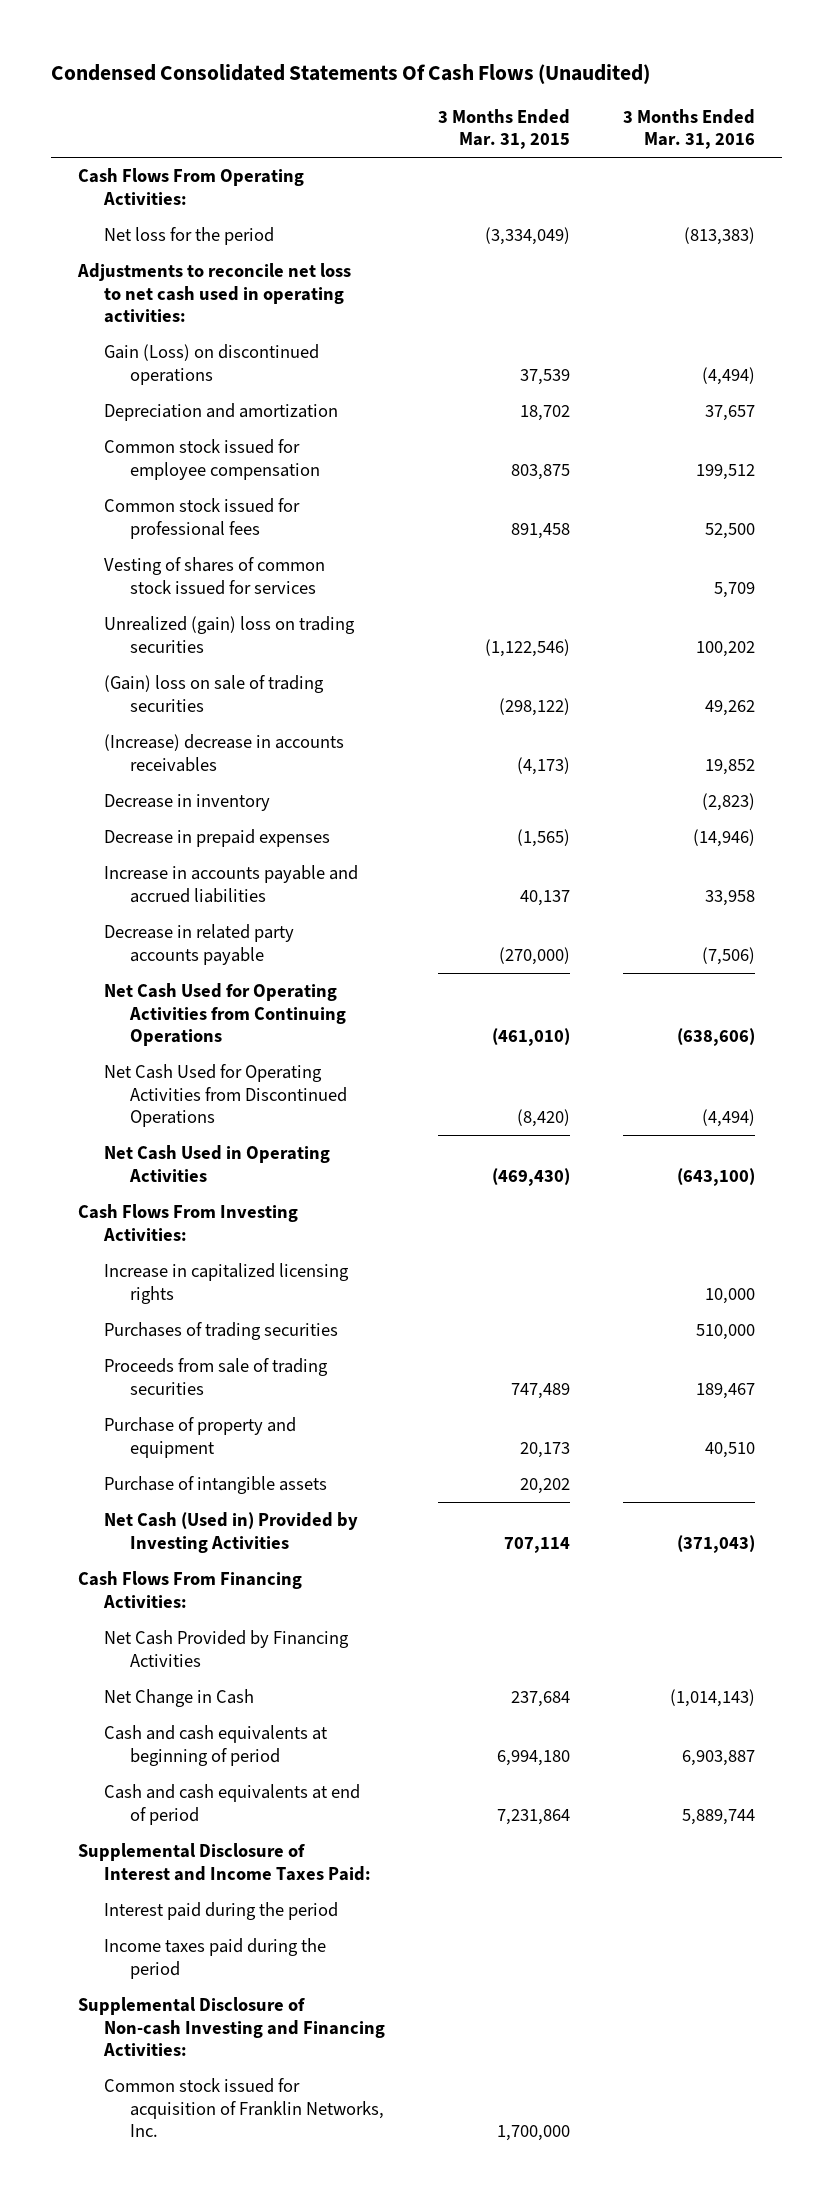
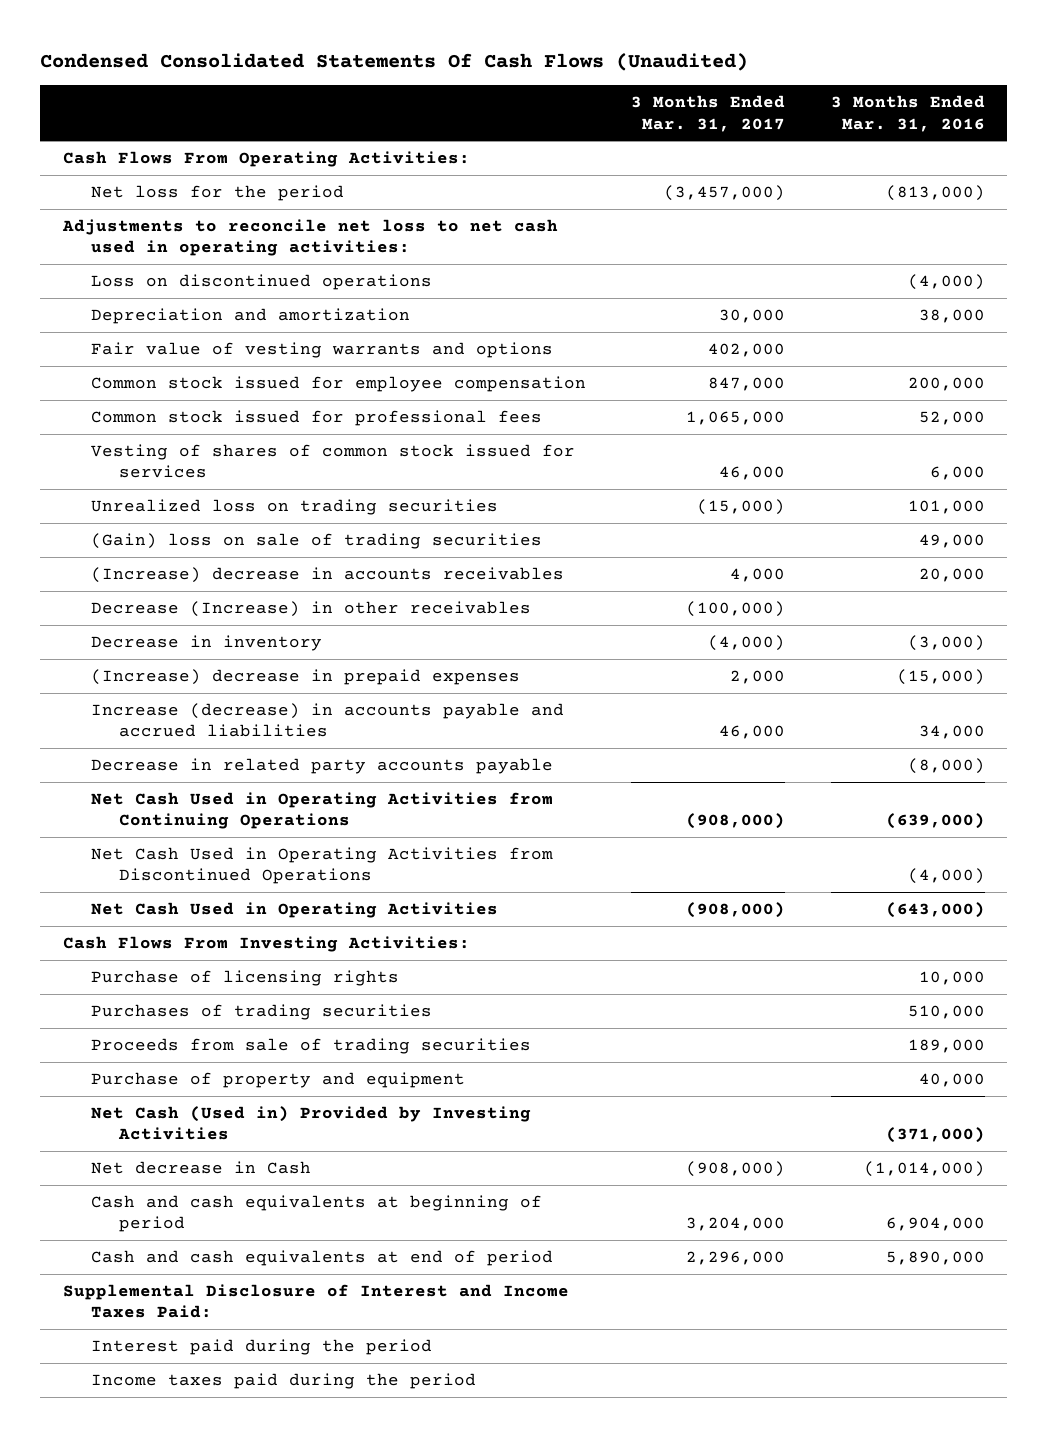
[438,108,571,150] 3 Months Ended Mar. 31, 2015 -> none
none -> [631,95,786,132] 3 Months Ended Mar. 31, 2017
[684,227,756,246] (813,383) -> [885,185,985,202] (813,000)
[104,344,320,385] Gain (Loss) on discontinued operations -> [90,274,432,291] Loss on discontinued operations
[702,366,756,385] (4,494) -> [907,274,985,291] (4,000)
[705,405,756,422] 37,657 -> [918,309,985,324] 38,000
none -> [90,342,553,359] Fair value of vesting warrants and options
[696,463,756,480] 199,512 -> [907,377,985,392] 200,000
[705,522,756,539] 52,500 -> [918,411,985,426] 52,000
[714,581,756,598] 5,709 -> [929,466,985,481] 6,000
[104,616,356,653] Unrealized (gain) loss on trading securities -> [90,499,498,516] Unrealized loss on trading securities
[696,640,756,657] 100,202 -> [907,500,985,515] 101,000
[705,699,756,716] 49,262 -> [918,534,985,549] 49,000
[705,758,756,775] 19,852 -> [918,568,985,583] 20,000
none -> [90,601,531,618] Decrease (Increase) in other receivables
[702,793,756,812] (2,823) -> [907,635,985,652] (3,000)
[104,829,331,848] Decrease in prepaid expenses -> [90,669,520,686] (Increase) decrease in prepaid expenses
[693,829,756,848] (14,946) -> [896,669,985,686] (15,000)
[104,865,359,903] Increase in accounts payable and accrued liabilities -> [90,703,564,738] Increase (decrease) in accounts payable and accrued liabilities
[705,889,756,906] 33,958 -> [918,725,985,740] 34,000
[702,946,756,965] (7,506) -> [907,758,985,775] (8,000)
[104,983,347,1047] Net Cash Used for Operating Activities from Continuing Operations -> [90,792,553,830] Net Cash Used in Operating Activities from Continuing Operations
[677,1028,756,1047] (638,606) -> [885,813,985,830] (639,000)
[104,1064,348,1128] Net Cash Used for Operating Activities from Discontinued Operations -> [90,847,553,885] Net Cash Used in Operating Activities from Discontinued Operations
[702,1109,756,1128] (4,494) -> [907,868,985,885] (4,000)
[677,1167,756,1186] (643,100) -> [885,902,985,919] (643,000)
[104,1263,350,1304] Increase in capitalized licensing rights -> [90,970,399,987] Purchase of licensing rights
[104,1476,328,1495] Purchase of intangible assets -> none
[77,1571,302,1608] Cash Flows From Financing Activities: -> none
[104,1630,350,1667] Net Cash Provided by Financing Activities -> none
[696,1382,756,1399] 189,467 -> [907,1039,985,1054] 189,000
[705,1441,756,1458] 40,510 -> [918,1073,985,1088] 40,000
[677,1534,756,1553] (371,043) -> [885,1127,985,1144] (371,000)
[104,1689,255,1708] Net Change in Cash -> [90,1161,311,1175] Net decrease in Cash
[670,1689,756,1708] (1,014,143) -> [863,1161,985,1178] (1,014,000)
[682,1749,756,1766] 6,903,887 -> [885,1217,985,1232] 6,904,000
[682,1808,756,1825] 5,889,744 -> [885,1251,985,1266] 5,890,000
[77,1997,386,2057] Supplemental Disclosure of Non-cash Investing and Financing Activities: -> none
[104,2078,385,2138] Common stock issued for acquisition of Franklin Networks, Inc. -> none

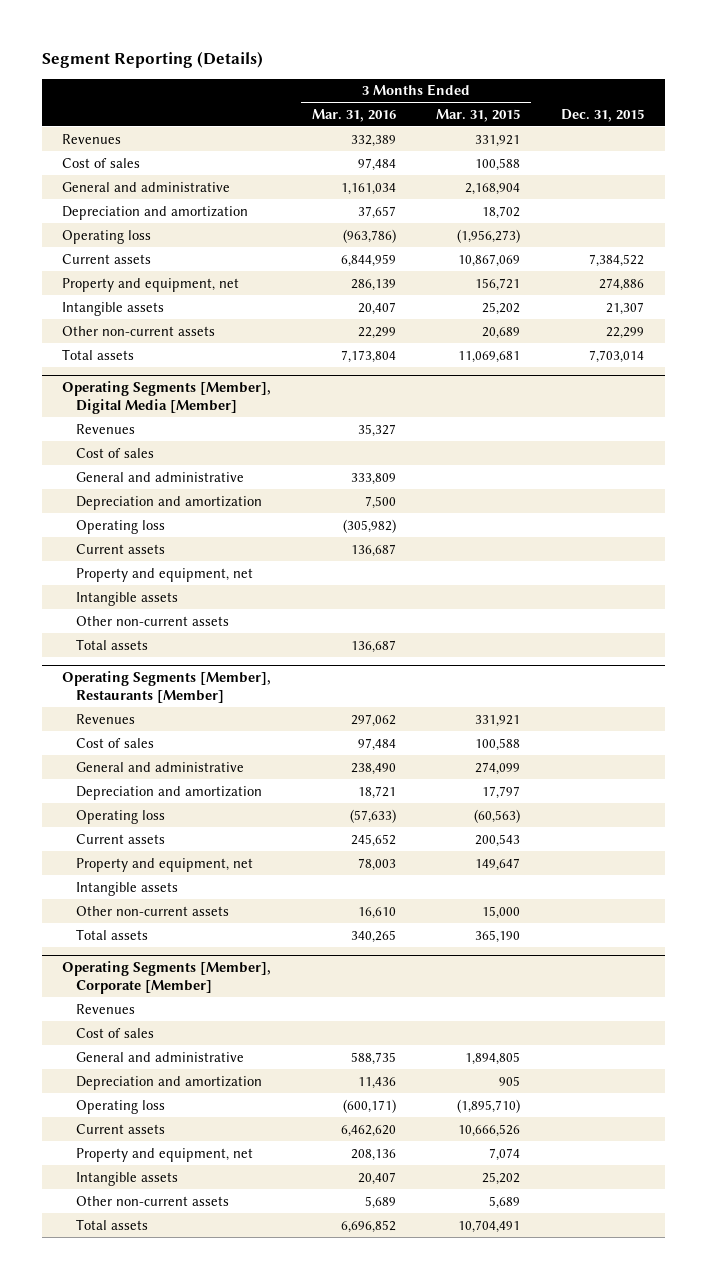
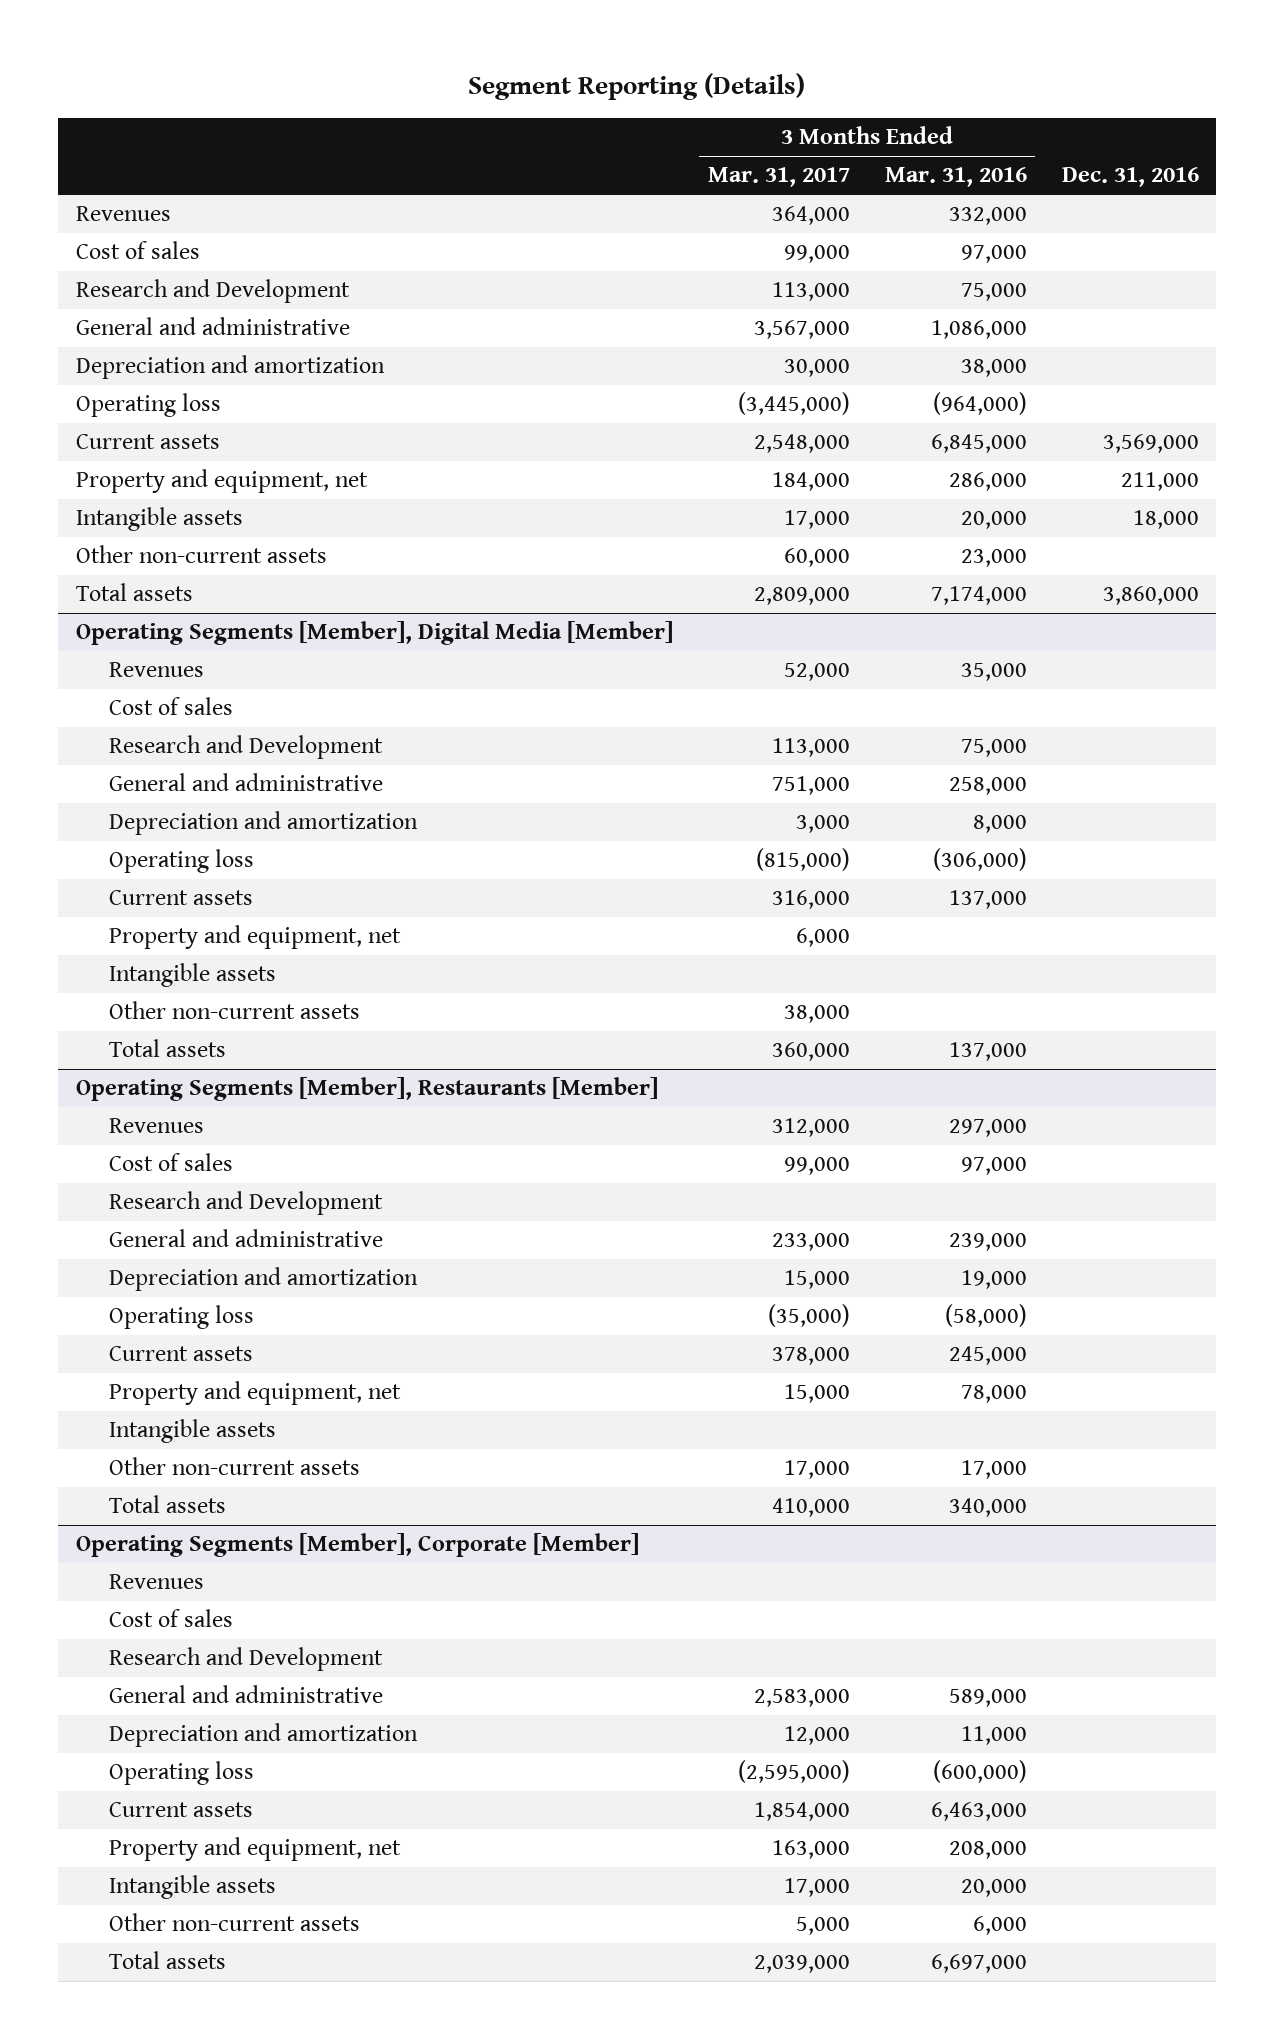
[436,108,521,122] Mar. 31, 2015 -> none
[561,108,645,122] Dec. 31, 2015 -> none
none -> [707,167,850,188] Mar. 31, 2017
none -> [1061,167,1199,188] Dec. 31, 2016
[350,134,396,147] 332,389 -> [948,207,1027,226] 332,000
[357,157,396,171] 97,484 -> [960,245,1027,264] 97,000
none -> [75,279,350,304] Research and Development
[340,182,396,195] 1,161,034 -> [930,320,1027,340] 1,086,000
[357,205,396,219] 37,657 -> [960,359,1027,378] 38,000
[342,228,396,243] (963,786) -> [932,392,1027,416] (964,000)
[340,253,396,267] 6,844,959 -> [930,434,1027,454] 6,845,000
[350,278,396,291] 286,139 -> [948,472,1027,492] 286,000
[357,301,396,315] 20,407 -> [960,511,1027,530] 20,000
[357,326,396,339] 22,299 -> [960,549,1027,568] 23,000
[340,349,396,363] 7,173,804 -> [930,586,1027,606] 7,174,000
[357,423,396,437] 35,327 -> [960,663,1027,682] 35,000
none -> [109,735,384,760] Research and Development
[350,472,396,485] 333,809 -> [948,777,1027,796] 258,000
[364,495,396,509] 7,500 -> [972,815,1027,834] 8,000
[342,518,396,533] (305,982) -> [932,848,1027,872] (306,000)
[350,543,396,557] 136,687 -> [948,890,1027,910] 137,000
[350,639,396,653] 136,687 -> [948,1042,1027,1062] 137,000
[350,713,396,727] 297,062 -> [948,1119,1027,1138] 297,000
[357,737,396,751] 97,484 -> [960,1157,1027,1176] 97,000
none -> [109,1191,384,1216] Research and Development
[350,762,396,775] 238,490 -> [948,1233,1027,1252] 239,000
[357,785,396,799] 18,721 -> [960,1270,1027,1290] 19,000
[349,808,396,823] (57,633) -> [944,1304,1027,1328] (58,000)
[350,833,396,847] 245,652 -> [948,1346,1027,1366] 245,000
[357,857,396,871] 78,003 -> [960,1385,1027,1404] 78,000
[357,906,396,919] 16,610 -> [960,1460,1027,1480] 17,000
[350,929,396,943] 340,265 -> [948,1498,1027,1518] 340,000
none -> [109,1647,384,1672] Research and Development
[350,1051,396,1065] 588,735 -> [948,1689,1027,1708] 589,000
[357,1076,396,1089] 11,436 -> [960,1726,1027,1746] 11,000
[342,1098,396,1113] (600,171) -> [932,1760,1027,1784] (600,000)
[340,1124,396,1137] 6,462,620 -> [930,1802,1027,1822] 6,463,000
[350,1148,396,1161] 208,136 -> [948,1841,1027,1860] 208,000
[357,1171,396,1185] 20,407 -> [960,1879,1027,1898] 20,000
[364,1195,396,1209] 5,689 -> [972,1916,1027,1936] 6,000
[340,1219,396,1233] 6,696,852 -> [930,1954,1027,1974] 6,697,000

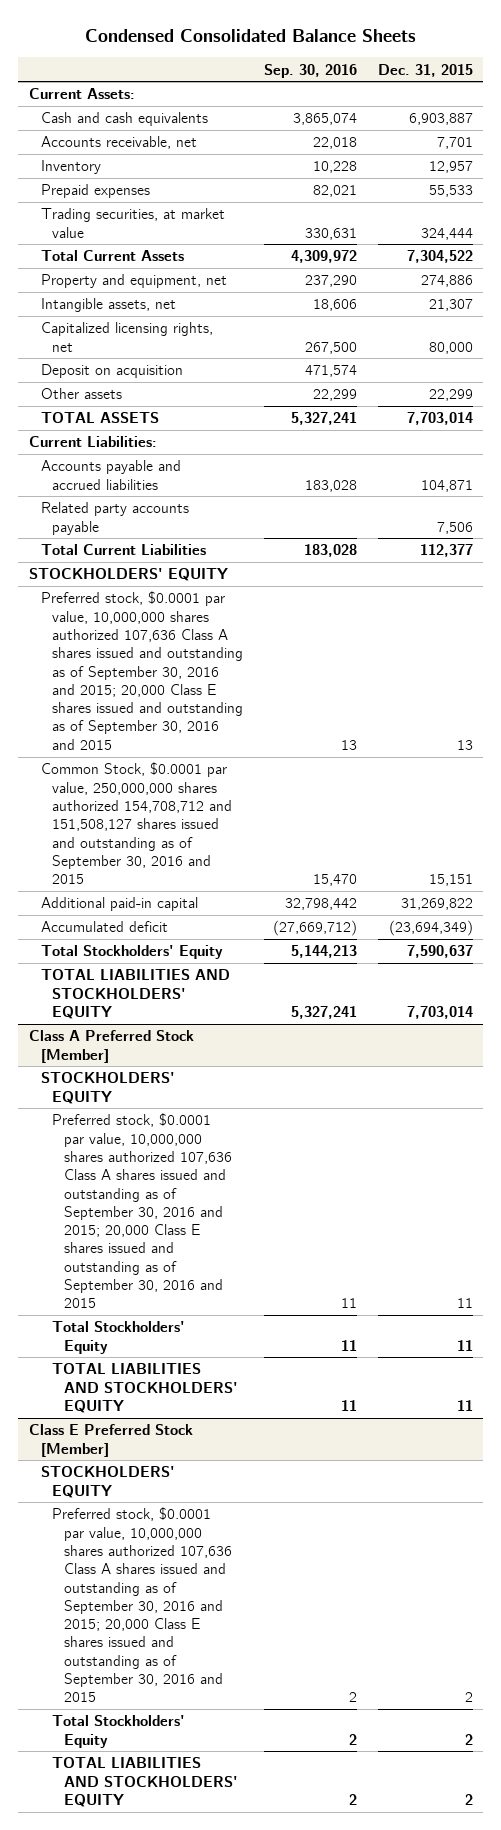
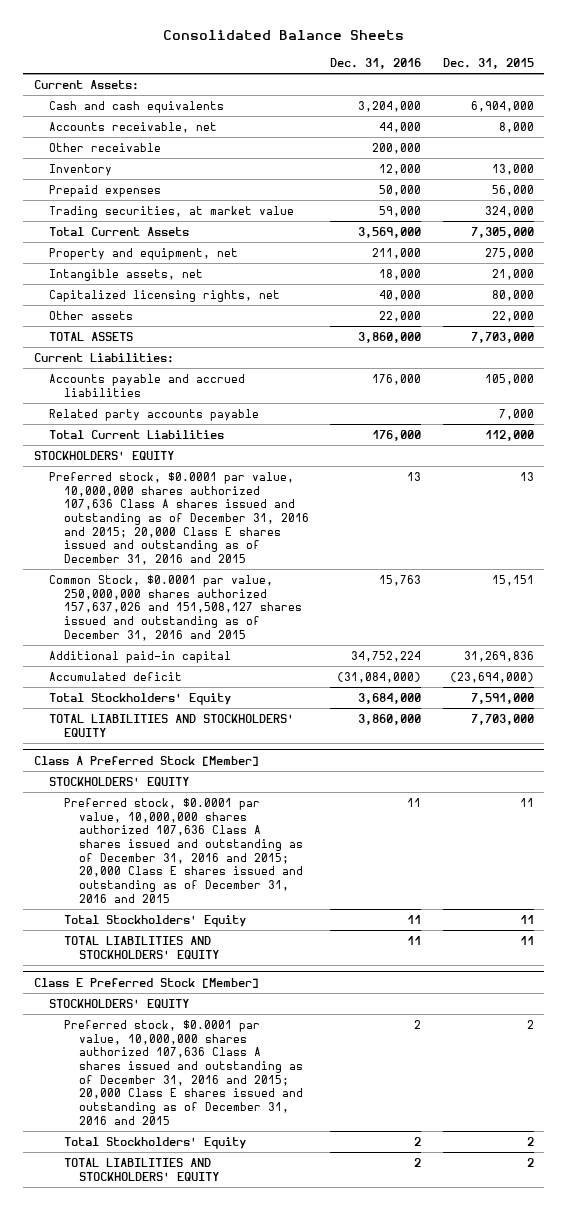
[84,29,416,43] Condensed Consolidated Balance Sheets -> [162,30,404,41] Consolidated Balance Sheets
[263,63,357,78] Sep. 30, 2016 -> none
none -> [330,57,422,69] Dec. 31, 2016
[408,113,473,126] 6,903,887 -> [470,100,534,112] 6,904,000
[436,137,473,150] 7,701 -> [498,121,534,133] 8,000
none -> [48,142,161,152] Other receivable
[428,161,473,174] 12,957 -> [491,163,534,175] 13,000
[428,185,473,198] 55,533 -> [491,184,534,196] 56,000
[420,227,473,240] 324,444 -> [484,205,534,217] 324,000
[406,250,473,264] 7,304,522 -> [470,226,534,238] 7,305,000
[420,275,473,288] 274,886 -> [484,247,534,259] 275,000
[428,299,473,312] 21,307 -> [491,268,534,280] 21,000
[40,364,183,379] Deposit on acquisition -> none
[428,389,473,402] 22,299 -> [491,310,534,322] 22,000
[406,412,473,426] 7,703,014 -> [470,331,534,343] 7,703,000
[420,479,473,492] 104,871 -> [484,373,534,385] 105,000
[436,521,473,534] 7,506 -> [498,408,534,420] 7,000
[419,544,473,558] 112,377 -> [484,429,534,441] 112,000
[40,591,244,750] Preferred stock, $0.0001 par value, 10,000,000 shares authorized 107,636 Class A shares issued and outstanding as of September 30, 2016 and 2015; 20,000 Class E shares issued and outstanding as of September 30, 2016 and 2015 -> [48,471,309,565] Preferred stock, $0.0001 par value, 10,000,000 shares authorized 107,636 Class A shares issued and outstanding as of December 31, 2016 and 2015; 20,000 Class E shares issued and outstanding as of December 31, 2016 and 2015
[40,762,233,885] Common Stock, $0.0001 par value, 250,000,000 shares authorized 154,708,712 and 151,508,127 shares issued and outstanding as of September 30, 2016 and 2015 -> [48,574,302,641] Common Stock, $0.0001 par value, 250,000,000 shares authorized 157,637,026 and 151,508,127 shares issued and outstanding as of December 31, 2016 and 2015
[400,898,473,911] 31,269,822 -> [463,650,534,662] 31,269,836
[388,920,473,937] (23,694,349) -> [449,671,534,683] (23,694,000)
[406,945,473,959] 7,590,637 -> [470,692,534,704] 7,591,000
[406,1005,473,1019] 7,703,014 -> [470,713,534,725] 7,703,000
[52,1113,232,1309] Preferred stock, $0.0001 par value, 10,000,000 shares authorized 107,636 Class A shares issued and outstanding as of September 30, 2016 and 2015; 20,000 Class E shares issued and outstanding as of September 30, 2016 and 2015 -> [63,797,303,903] Preferred stock, $0.0001 par value, 10,000,000 shares authorized 107,636 Class A shares issued and outstanding as of December 31, 2016 and 2015; 20,000 Class E shares issued and outstanding as of December 31, 2016 and 2015
[52,1507,232,1703] Preferred stock, $0.0001 par value, 10,000,000 shares authorized 107,636 Class A shares issued and outstanding as of September 30, 2016 and 2015; 20,000 Class E shares issued and outstanding as of September 30, 2016 and 2015 -> [63,1019,303,1125] Preferred stock, $0.0001 par value, 10,000,000 shares authorized 107,636 Class A shares issued and outstanding as of December 31, 2016 and 2015; 20,000 Class E shares issued and outstanding as of December 31, 2016 and 2015

